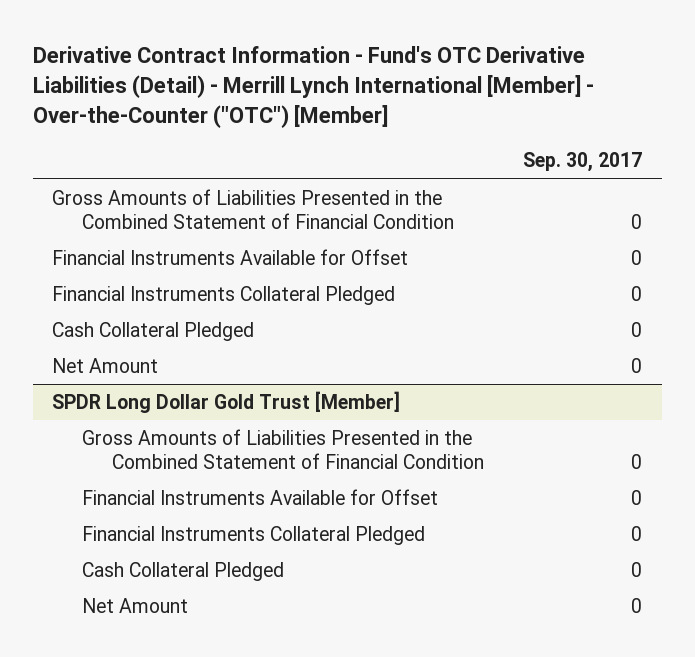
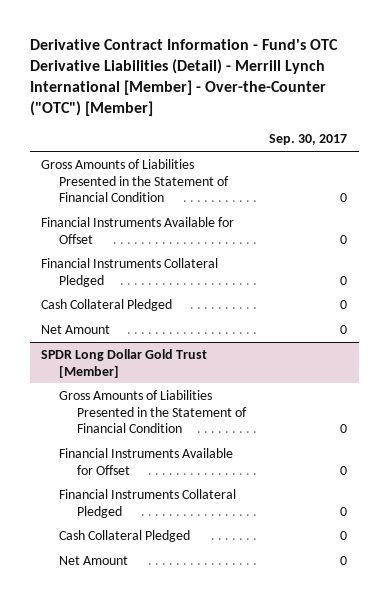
[52,189,455,230] Gross Amounts of Liabilities Presented in the Combined Statement of Financial Condition -> [41,158,229,203] Gross Amounts of Liabilities Presented in the Statement of Financial Condition
[82,429,485,470] Gross Amounts of Liabilities Presented in the Combined Statement of Financial Condition -> [58,389,247,434] Gross Amounts of Liabilities Presented in the Statement of Financial Condition

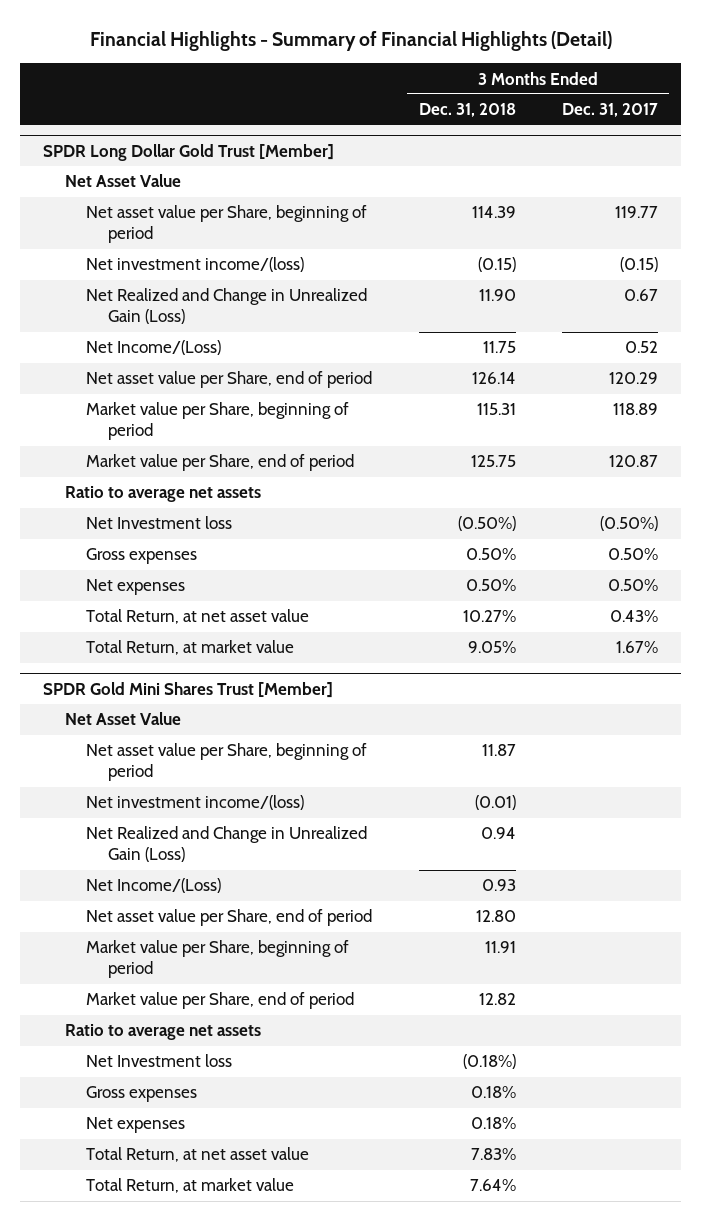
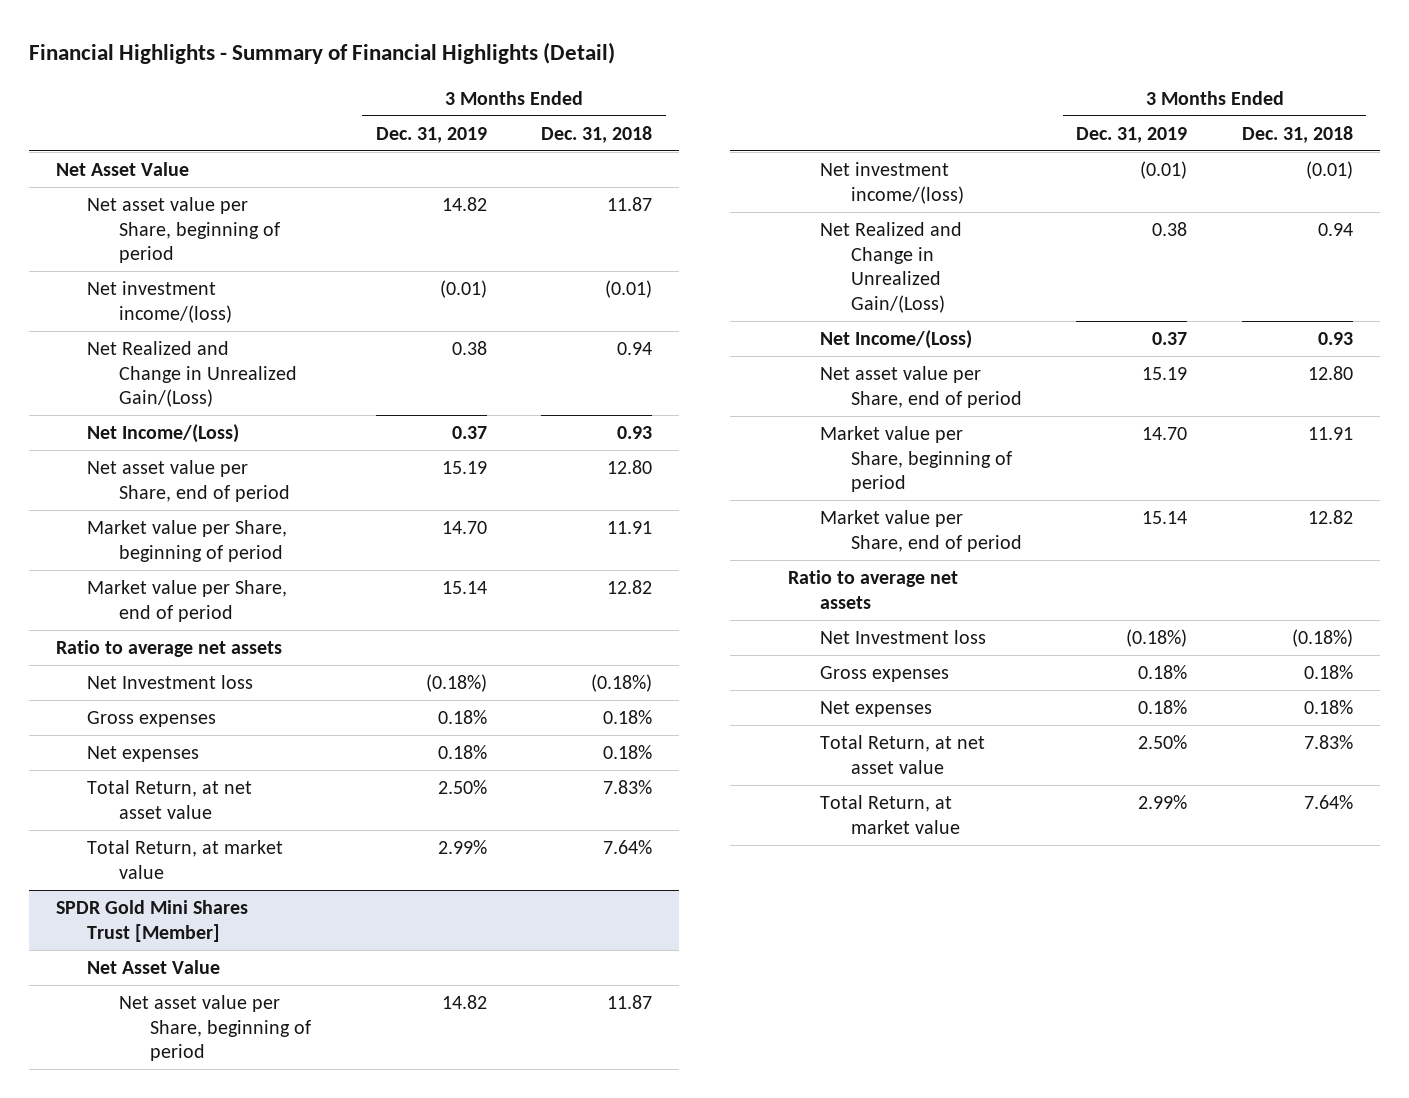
[561,103,658,118] Dec. 31, 2017 -> none
none -> [375,126,487,143] Dec. 31, 2019
[43,143,335,161] SPDR Long Dollar Gold Trust [Member] -> none
[471,206,516,219] 114.39 -> [607,197,653,212] 11.87
[477,257,516,273] (0.15) -> [605,280,653,299] (0.01)
[86,288,368,325] Net Realized and Change in Unrealized Gain (Loss) -> [87,341,297,408] Net Realized and Change in Unrealized Gain/(Loss)
[478,289,516,302] 11.90 -> [617,342,653,356] 0.94
[482,341,516,354] 11.75 -> [617,426,653,440] 0.93
[471,372,516,385] 126.14 -> [607,460,653,475] 12.80
[476,403,516,416] 115.31 -> [607,521,653,535] 11.91
[470,455,516,468] 125.75 -> [607,580,653,595] 12.82
[457,516,516,532] (0.50%) -> [591,674,653,693] (0.18%)
[465,548,516,561] 0.50% -> [603,710,653,725] 0.18%
[465,579,516,592] 0.50% -> [603,745,653,760] 0.18%
[462,610,516,623] 10.27% -> [603,780,653,795] 7.83%
[467,641,516,654] 9.05% -> [603,840,653,855] 7.64%
[86,826,368,863] Net Realized and Change in Unrealized Gain (Loss) -> [819,222,962,313] Net Realized and Change in Unrealized Gain/(Loss)

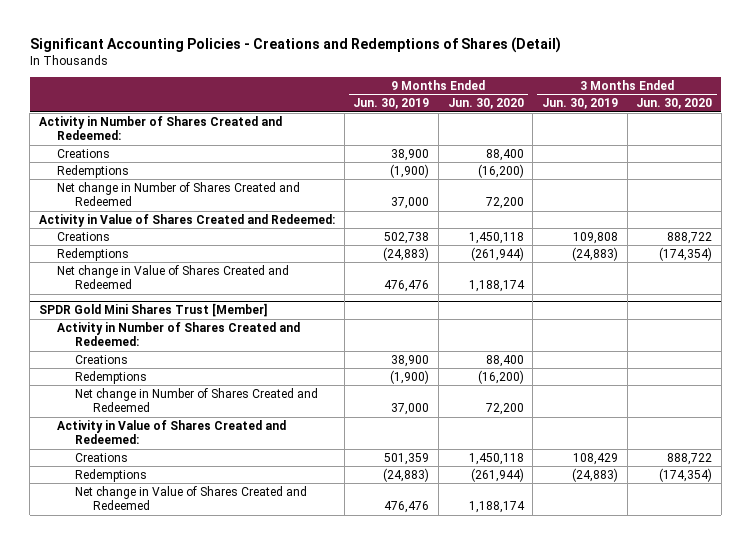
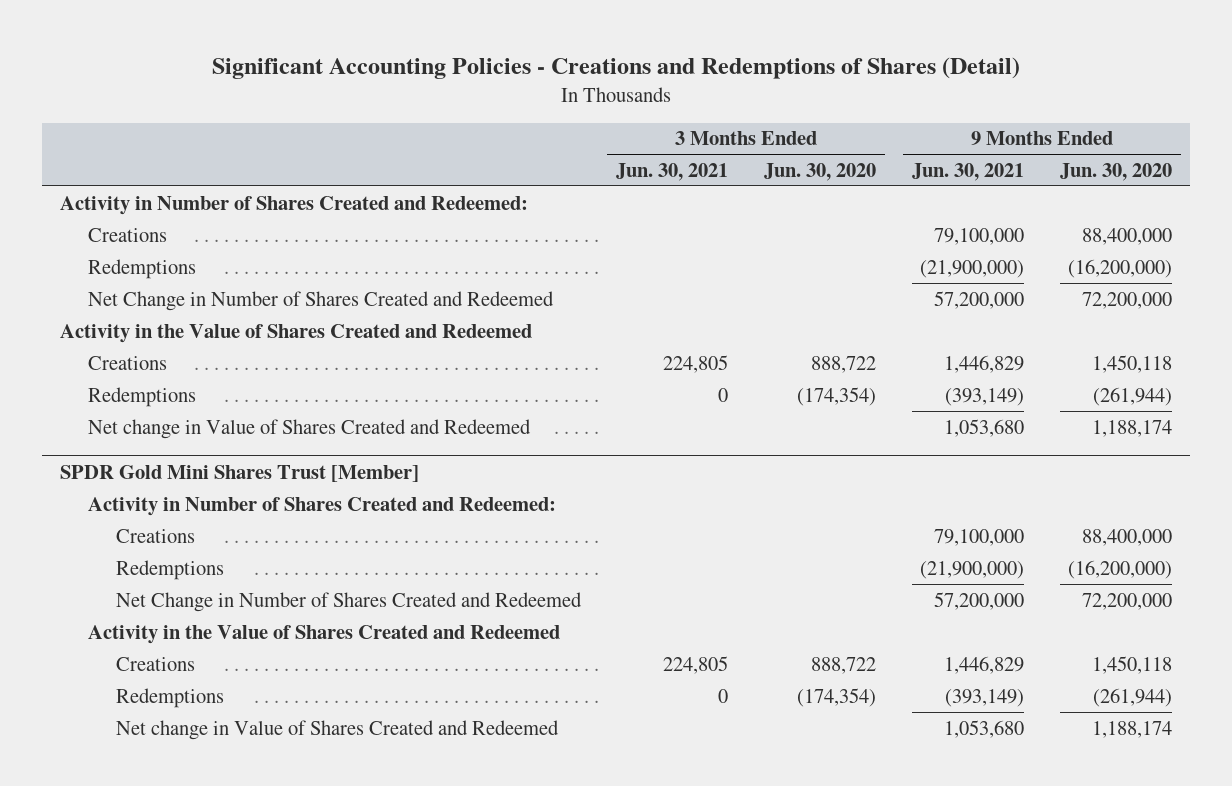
[353,98,430,110] Jun. 30, 2019 -> none
[541,98,618,110] Jun. 30, 2019 -> none
none -> [616,162,729,181] Jun. 30, 2021
none -> [912,162,1025,181] Jun. 30, 2021
[485,148,524,161] 88,400 -> [1082,227,1173,245] 88,400,000
[477,163,524,178] (16,200) -> [1068,258,1173,278] (16,200,000)
[56,181,300,207] Net change in Number of Shares Created and Redeemed -> [87,290,554,311] Net Change in Number of Shares Created and Redeemed
[485,197,524,210] 72,200 -> [1082,291,1173,309] 72,200,000
[39,213,336,227] Activity in Value of Shares Created and Redeemed: -> [59,323,532,343] Activity in the Value of Shares Created and Redeemed
[485,354,524,367] 88,400 -> [1082,528,1173,546] 88,400,000
[477,369,524,384] (16,200) -> [1068,559,1173,579] (16,200,000)
[74,387,318,413] Net change in Number of Shares Created and Redeemed -> [115,591,582,612] Net Change in Number of Shares Created and Redeemed
[485,403,524,416] 72,200 -> [1082,592,1173,610] 72,200,000
[56,419,286,445] Activity in Value of Shares Created and Redeemed: -> [87,624,560,644] Activity in the Value of Shares Created and Redeemed

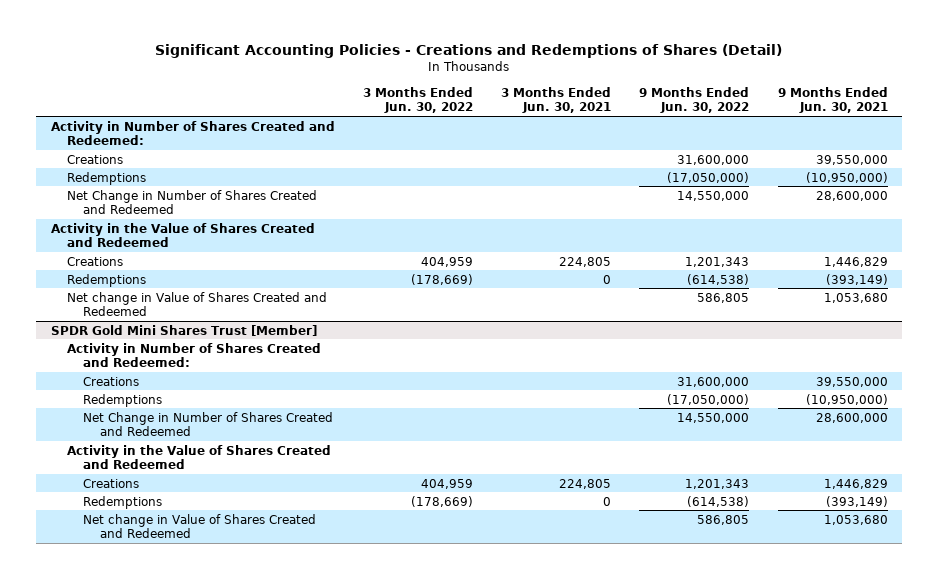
[764,162,877,181] Jun. 30, 2020 -> none
[1060,162,1173,181] Jun. 30, 2020 -> none
none -> [362,87,473,114] 3 Months Ended Jun. 30, 2022
none -> [639,87,750,114] 9 Months Ended Jun. 30, 2022
[934,227,1025,245] 79,100,000 -> [815,154,888,165] 39,550,000
[920,259,1025,278] (21,900,000) -> [805,171,888,183] (10,950,000)
[934,290,1025,309] 57,200,000 -> [815,190,888,201] 28,600,000
[934,528,1025,546] 79,100,000 -> [815,376,888,387] 39,550,000
[920,560,1025,579] (21,900,000) -> [805,393,888,405] (10,950,000)
[934,591,1025,610] 57,200,000 -> [815,412,888,423] 28,600,000

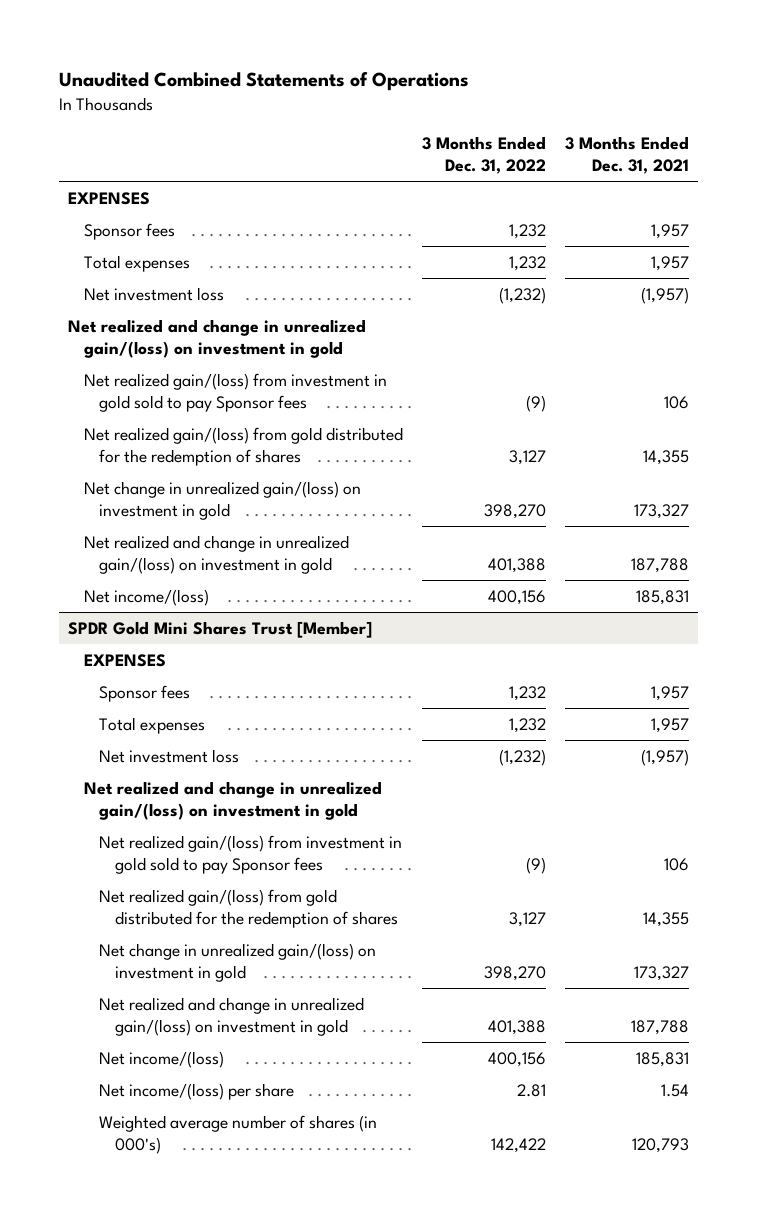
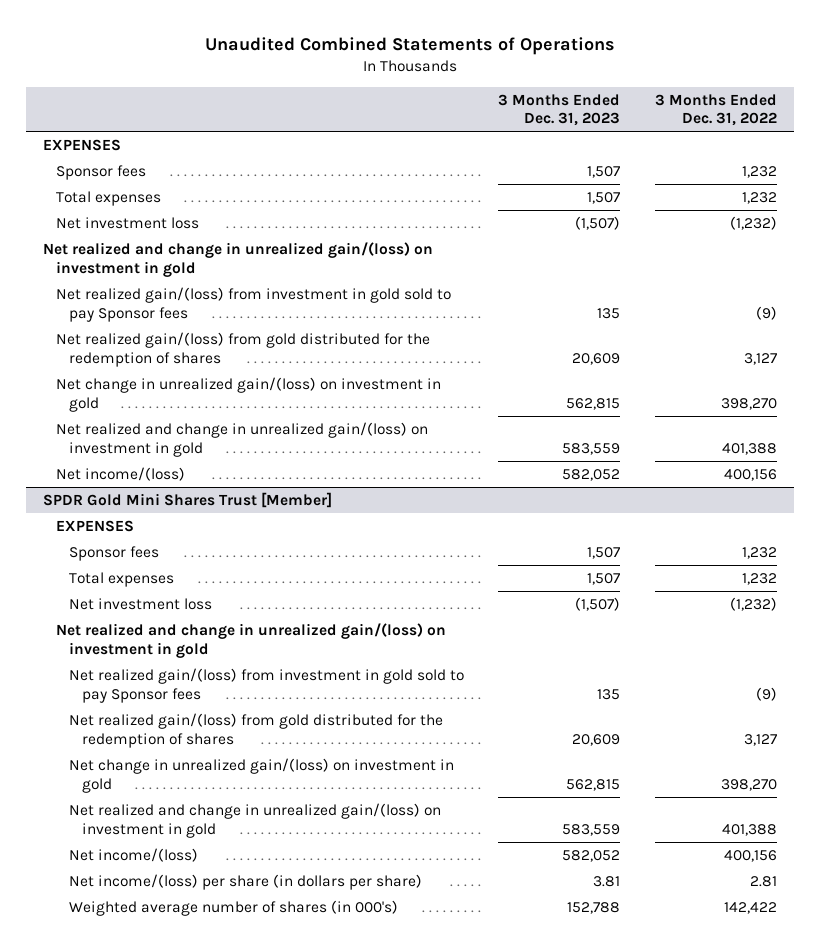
[564,136,689,175] 3 Months Ended Dec. 31, 2021 -> none
none -> [498,93,621,127] 3 Months Ended Dec. 31, 2023
[99,1082,295,1100] Net income/(loss) per share -> [69,874,423,891] Net income/(loss) per share (in dollars per share)

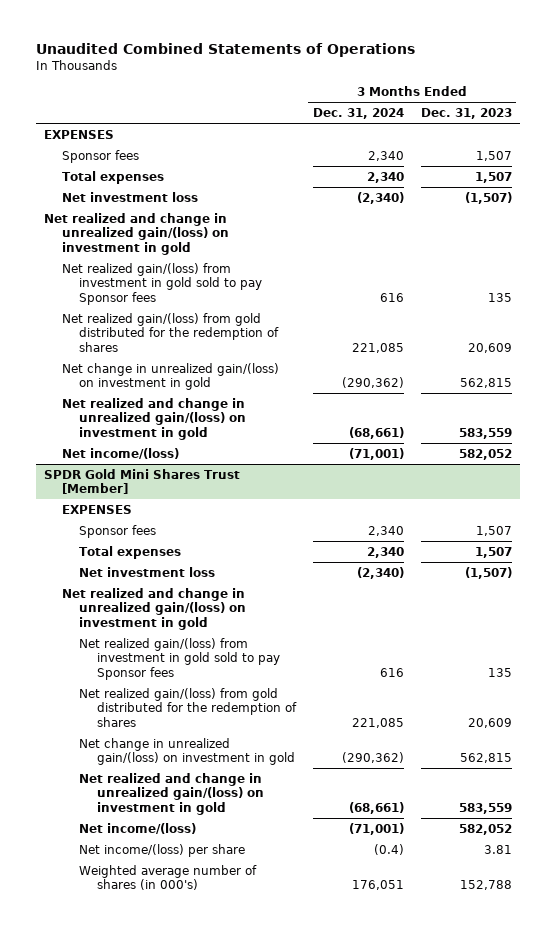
[654,93,777,127] 3 Months Ended Dec. 31, 2022 -> none
none -> [312,107,404,119] Dec. 31, 2024
[69,874,423,891] Net income/(loss) per share (in dollars per share) -> [79,843,246,857] Net income/(loss) per share

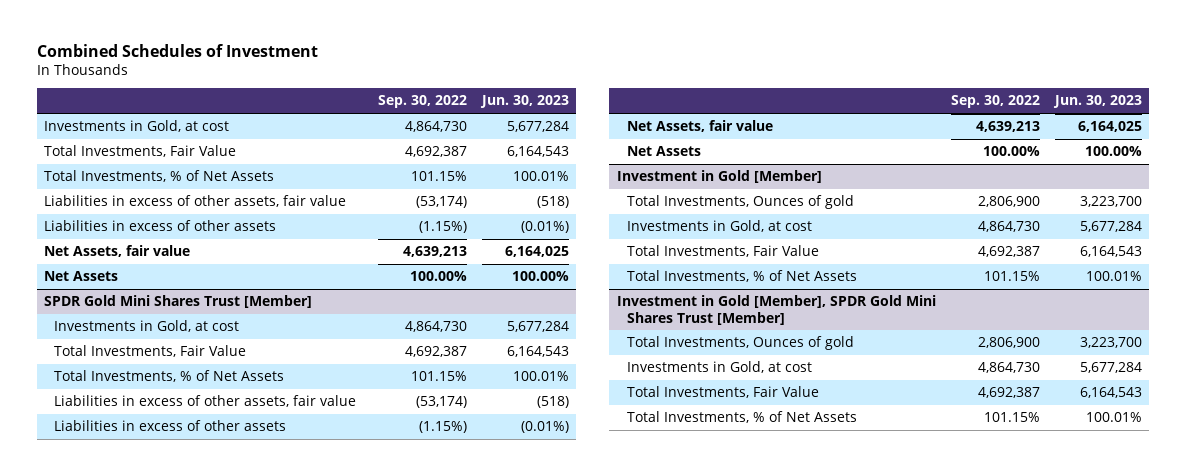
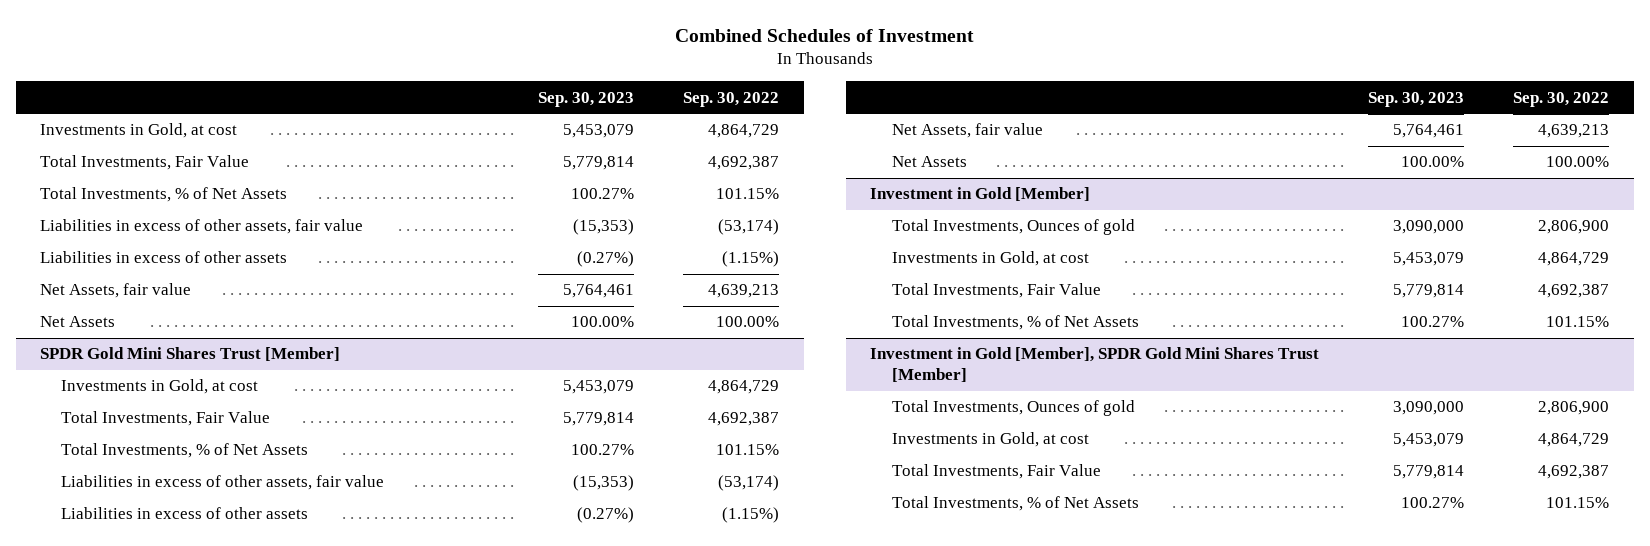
[479,95,569,109] Jun. 30, 2023 -> none
none -> [538,91,635,107] Sep. 30, 2023
[404,120,467,132] 4,864,730 -> [708,124,780,139] 4,864,729
[404,320,467,332] 4,864,730 -> [708,380,780,395] 4,864,729
[977,220,1040,232] 4,864,730 -> [1538,252,1610,267] 4,864,729
[977,361,1040,373] 4,864,730 -> [1538,433,1610,448] 4,864,729

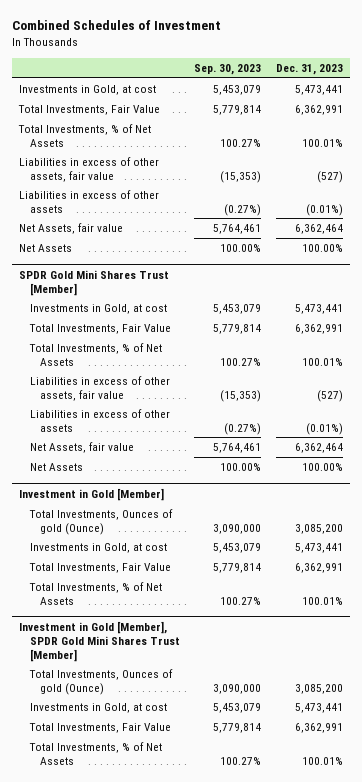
[683,91,780,107] Sep. 30, 2022 -> none
none -> [275,63,343,75] Dec. 31, 2023
[891,219,1135,236] Total Investments, Ounces of gold -> [28,508,173,535] Total Investments, Ounces of gold (Ounce)
[891,400,1135,417] Total Investments, Ounces of gold -> [28,668,173,695] Total Investments, Ounces of gold (Ounce)

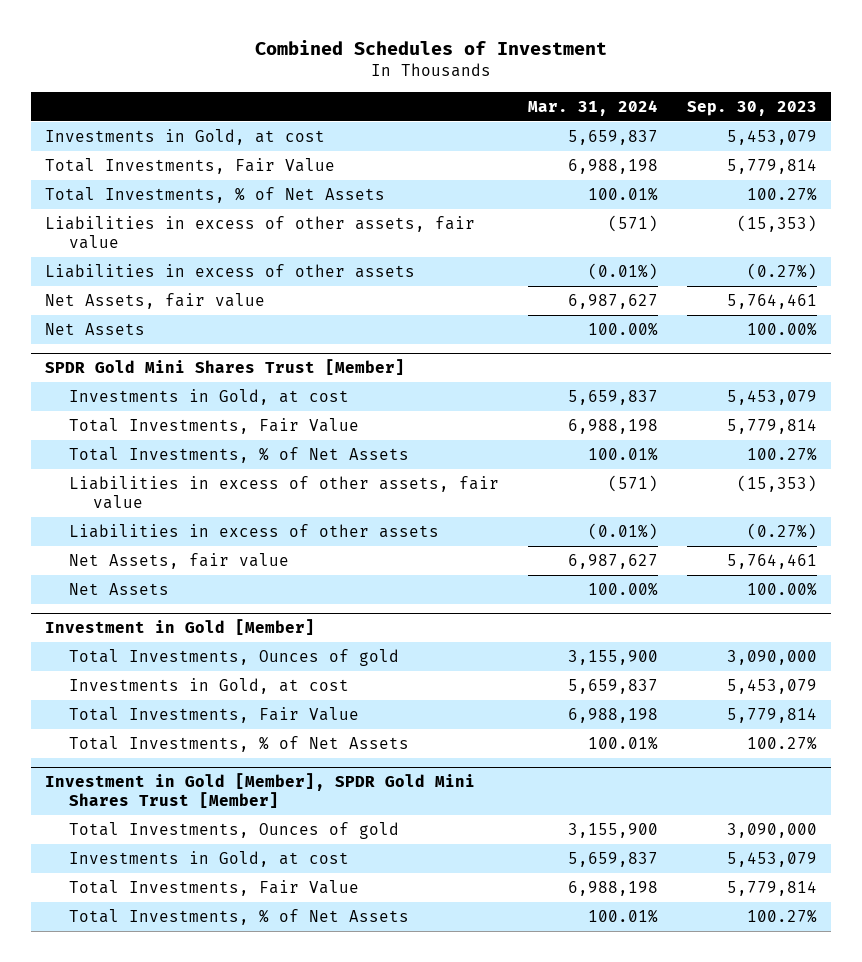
[275,63,343,75] Dec. 31, 2023 -> none
none -> [527,99,658,116] Mar. 31, 2024
[28,508,173,535] Total Investments, Ounces of gold (Ounce) -> [69,648,400,666] Total Investments, Ounces of gold
[28,668,173,695] Total Investments, Ounces of gold (Ounce) -> [69,821,400,839] Total Investments, Ounces of gold

